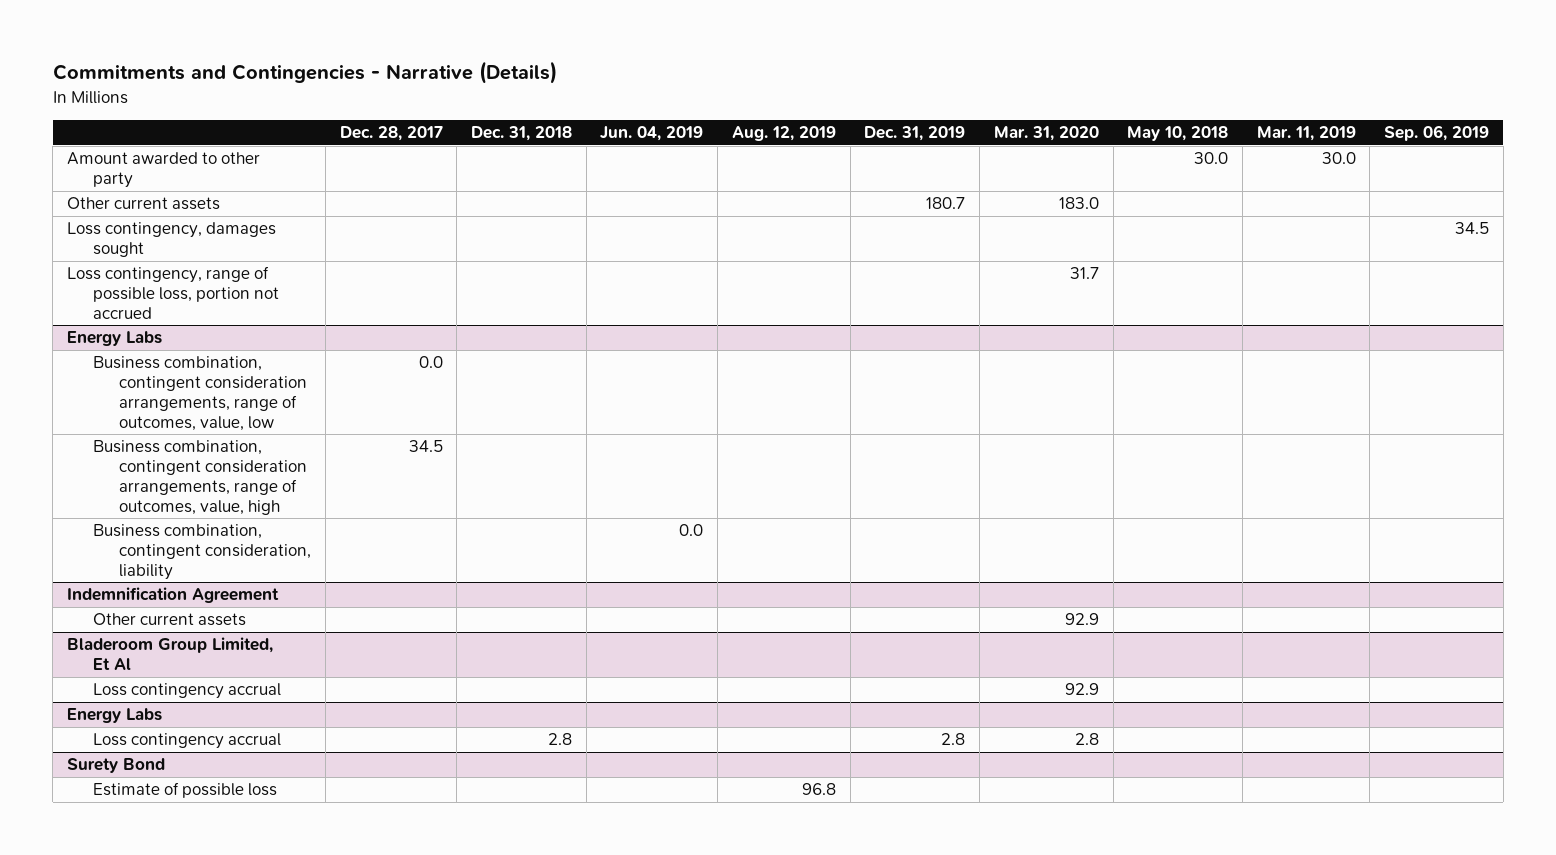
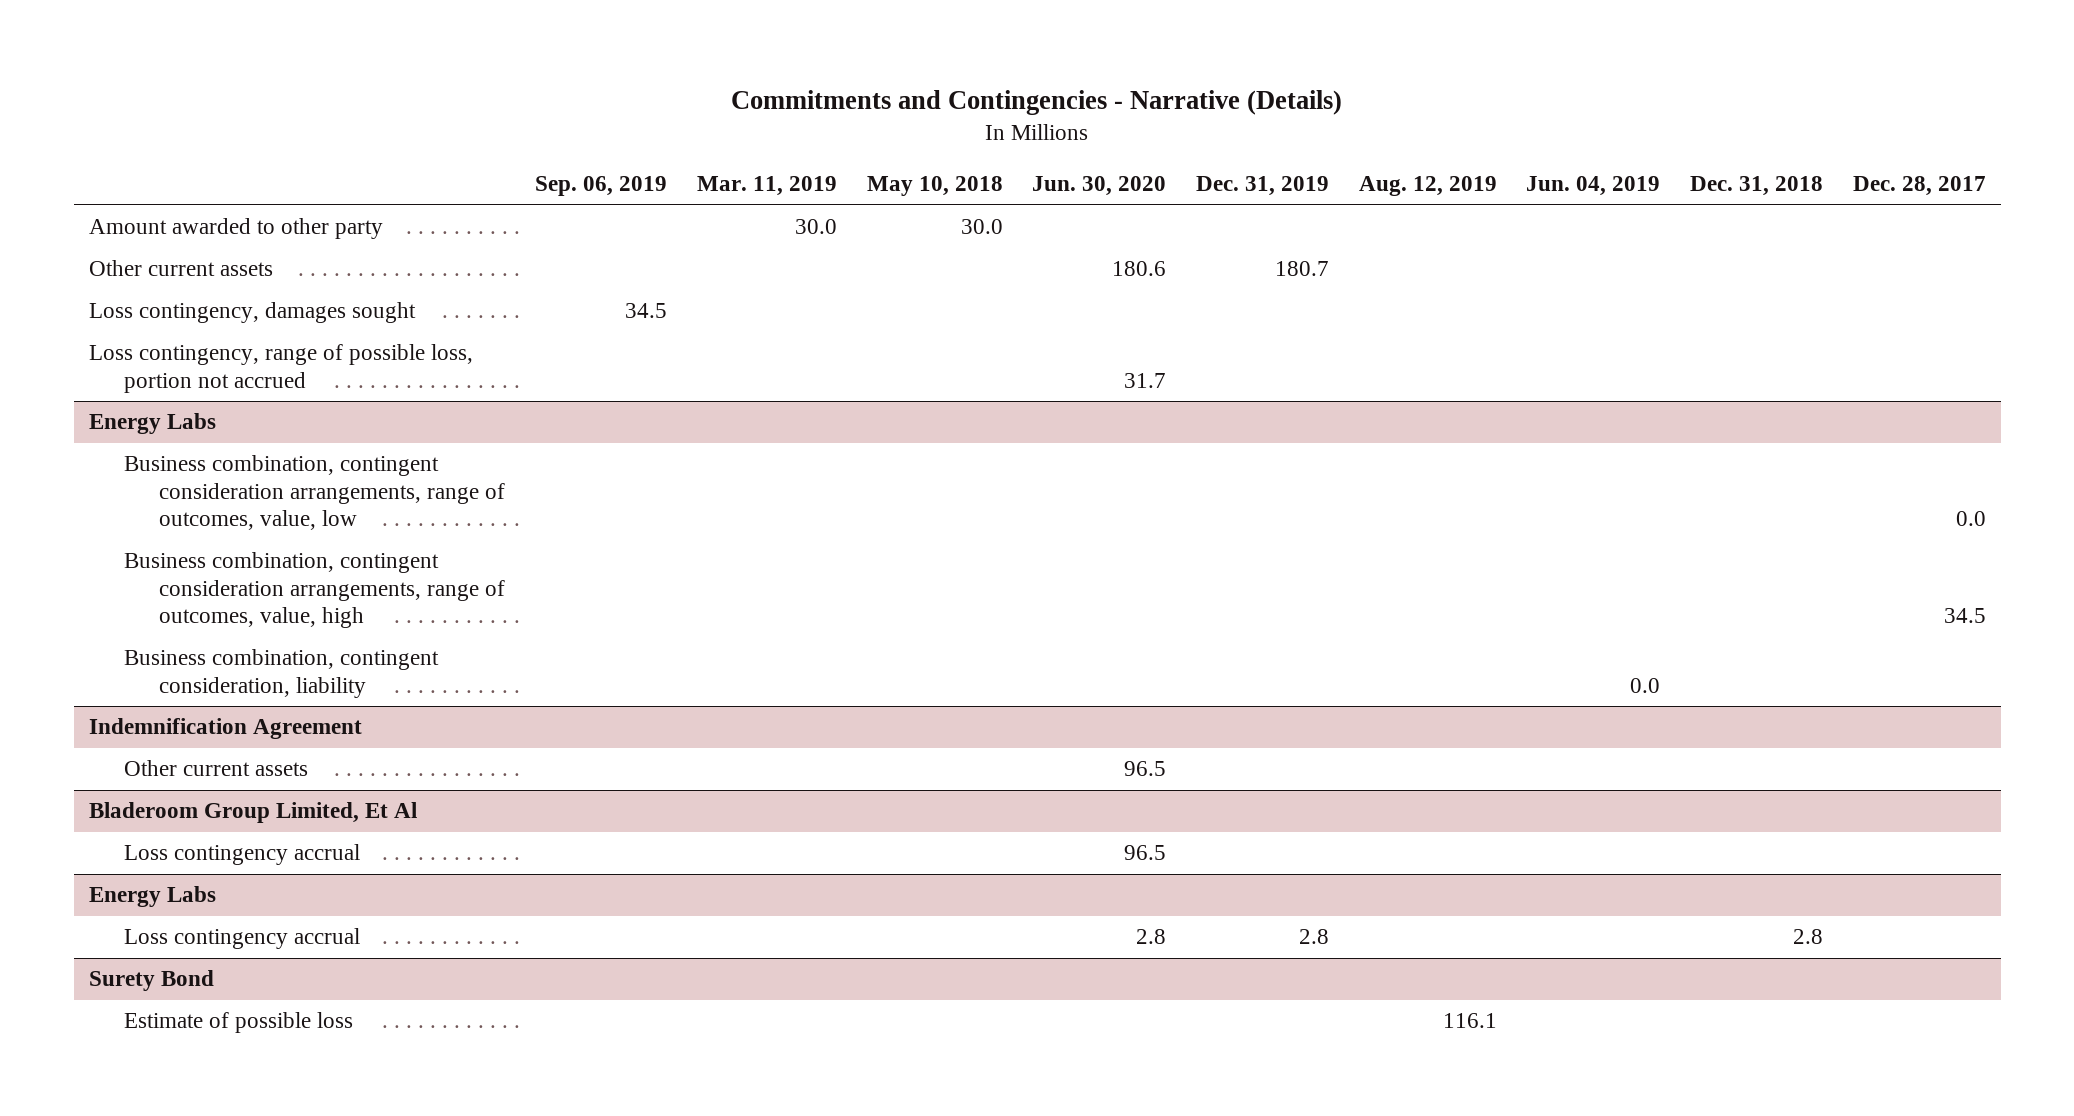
[993,126,1099,142] Mar. 31, 2020 -> none
none -> [1032,176,1167,197] Jun. 30, 2020
[801,783,836,796] 96.8 -> [1442,1013,1497,1029] 116.1

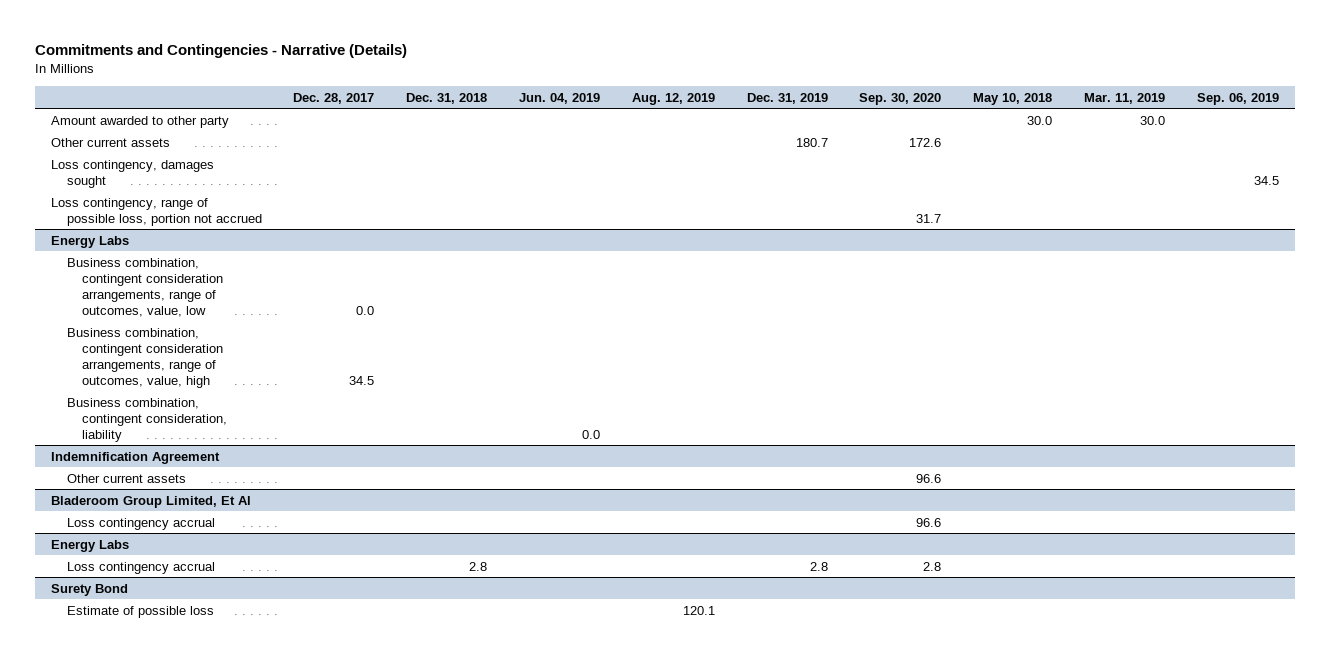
[1032,176,1167,197] Jun. 30, 2020 -> none
none -> [859,92,942,105] Sep. 30, 2020
[1442,1013,1497,1029] 116.1 -> [682,605,715,615] 120.1

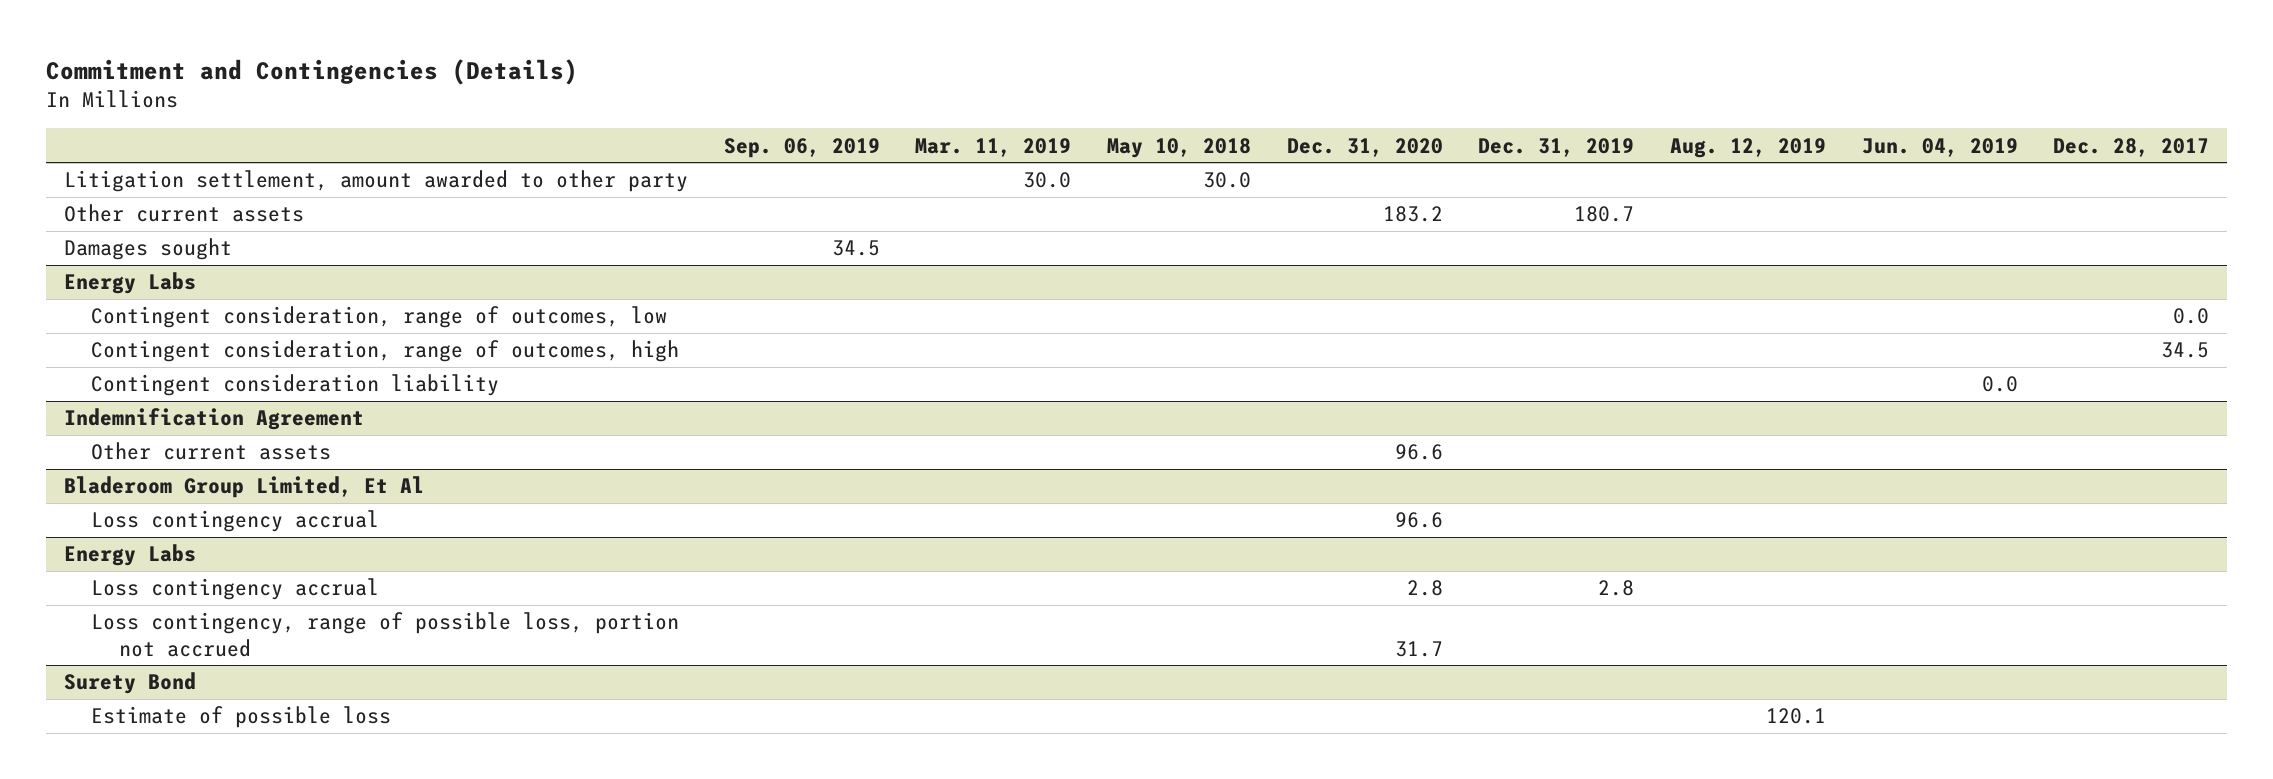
[35,44,408,59] Commitments and Contingencies - Narrative (Details) -> [45,58,578,85] Commitment and Contingencies (Details)
[406,92,488,104] Dec. 31, 2018 -> none
[859,92,942,105] Sep. 30, 2020 -> none
none -> [1286,137,1443,157] Dec. 31, 2020
[51,115,230,128] Amount awarded to other party -> [63,170,688,193] Litigation settlement, amount awarded to other party
[51,197,262,226] Loss contingency, range of possible loss, portion not accrued -> none
[51,159,215,188] Loss contingency, damages sought -> [63,238,232,261] Damages sought
[66,257,224,317] Business combination, contingent consideration arrangements, range of outcomes, value, low -> [91,306,668,329] Contingent consideration, range of outcomes, low
[66,327,224,388] Business combination, contingent consideration arrangements, range of outcomes, value, high -> [91,340,680,363] Contingent consideration, range of outcomes, high
[66,397,228,442] Business combination, contingent consideration, liability -> [91,374,500,397] Contingent consideration liability
none -> [91,612,680,657] Loss contingency, range of possible loss, portion not accrued

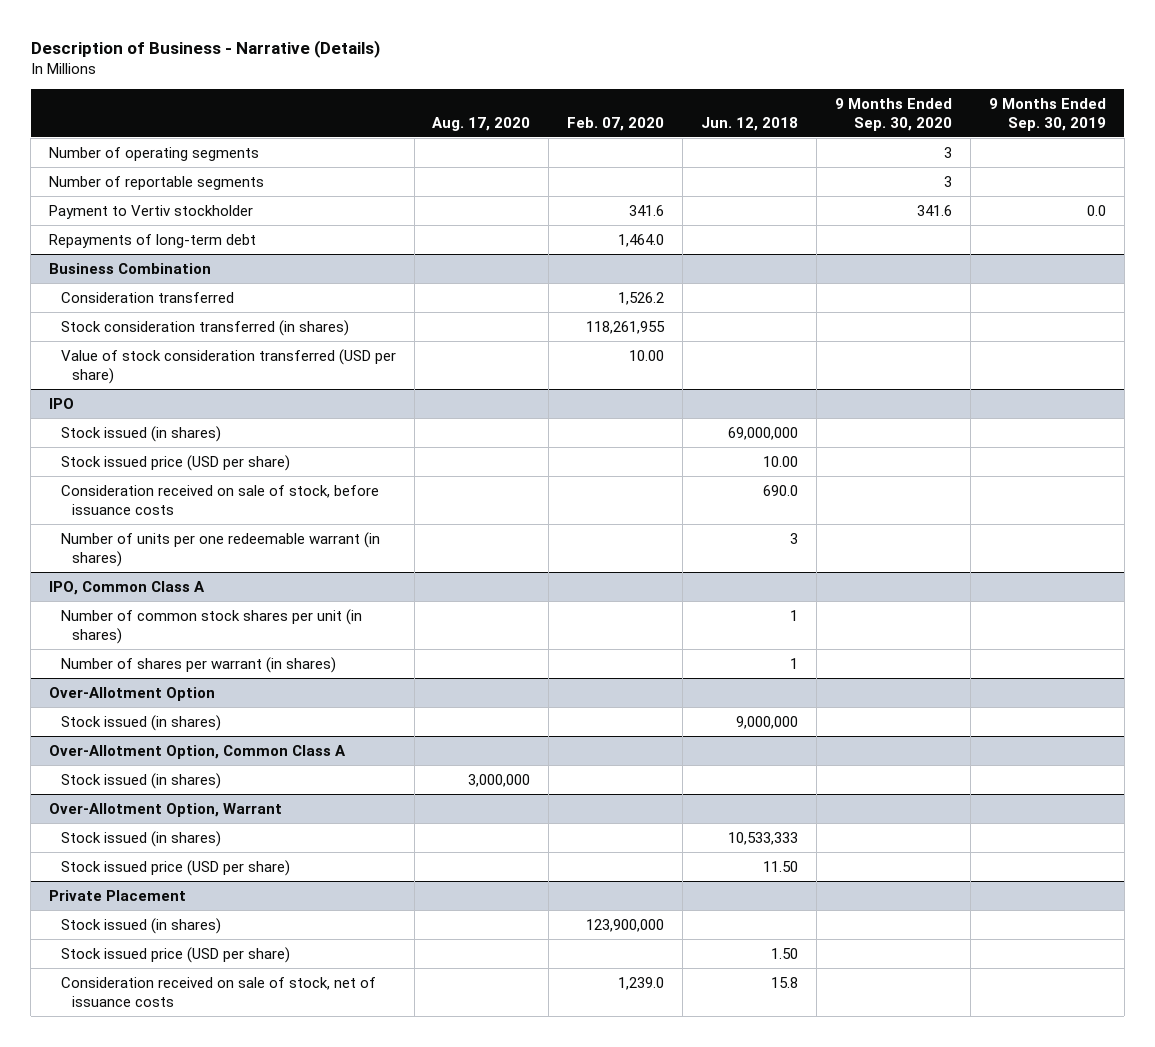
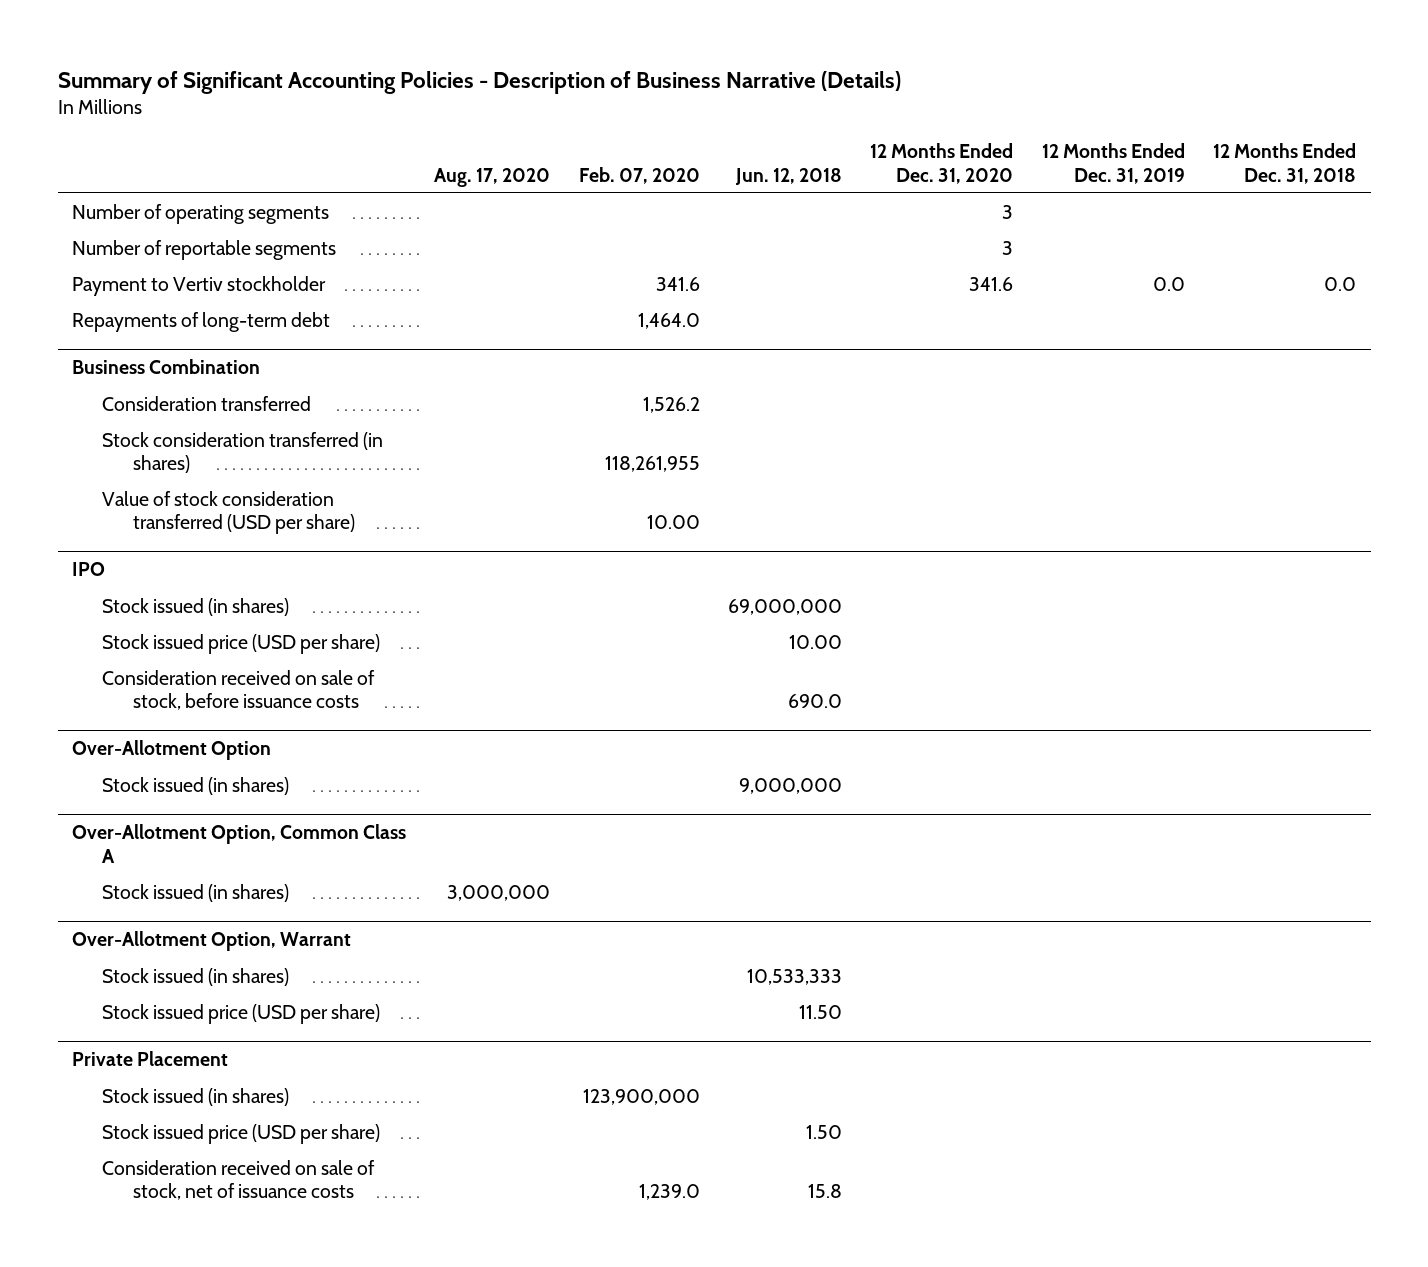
[30,39,380,58] Description of Business - Narrative (Details) -> [57,70,901,94] Summary of Significant Accounting Policies - Description of Business Narrative (Details)
[835,97,953,131] 9 Months Ended Sep. 30, 2020 -> none
[988,97,1106,131] 9 Months Ended Sep. 30, 2019 -> none
none -> [870,143,1014,184] 12 Months Ended Dec. 31, 2020
none -> [1041,143,1185,184] 12 Months Ended Dec. 31, 2019
none -> [1213,143,1357,184] 12 Months Ended Dec. 31, 2018
[60,531,380,567] Number of units per one redeemable warrant (in shares) -> none
[49,580,206,595] IPO, Common Class A -> none
[60,608,362,644] Number of common stock shares per unit (in shares) -> none
[60,656,336,673] Number of shares per warrant (in shares) -> none

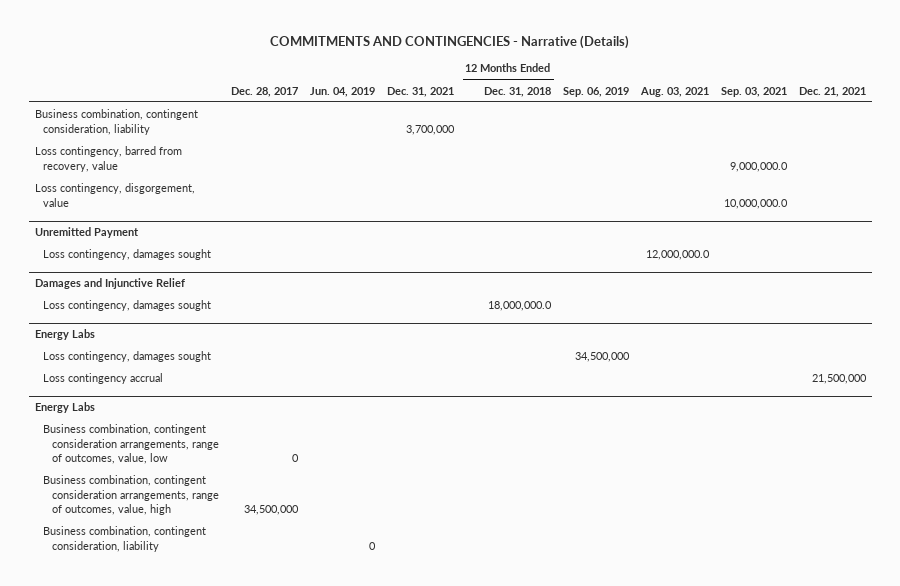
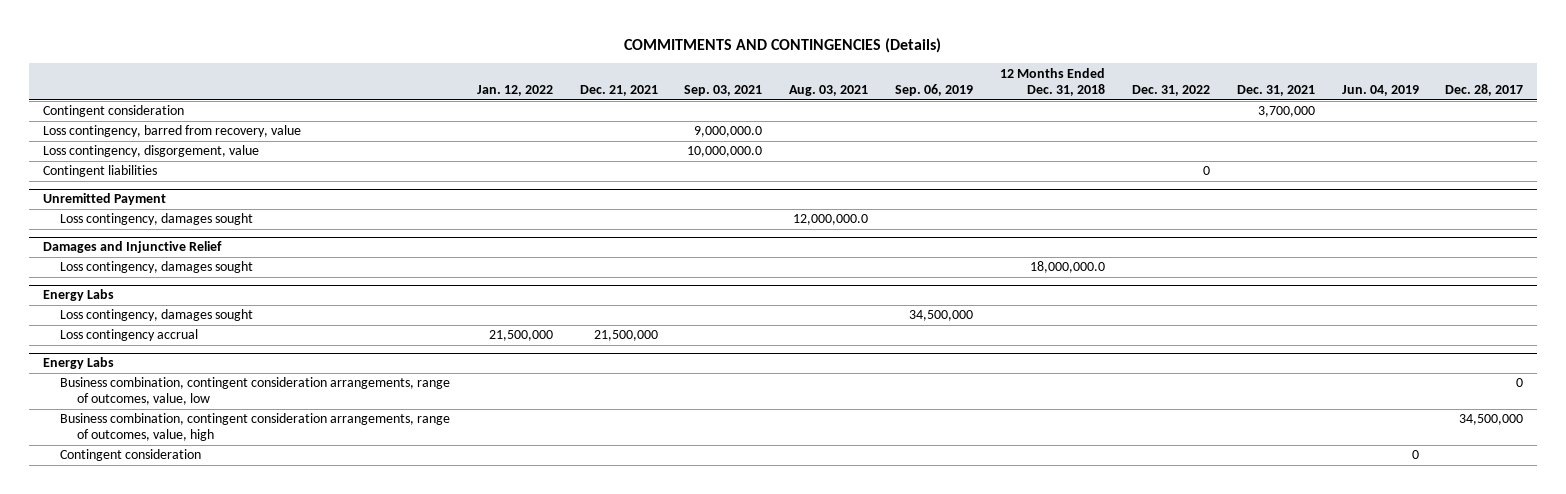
[270,35,630,50] COMMITMENTS AND CONTINGENCIES - Narrative (Details) -> [624,38,942,54] COMMITMENTS AND CONTINGENCIES (Details)
none -> [476,84,553,96] Jan. 12, 2022
none -> [1131,84,1210,96] Dec. 31, 2022
[34,109,198,135] Business combination, contingent consideration, liability -> [42,105,184,118] Contingent consideration
none -> [42,165,157,178] Contingent liabilities
[43,526,207,552] Business combination, contingent consideration, liability -> [59,449,201,462] Contingent consideration

